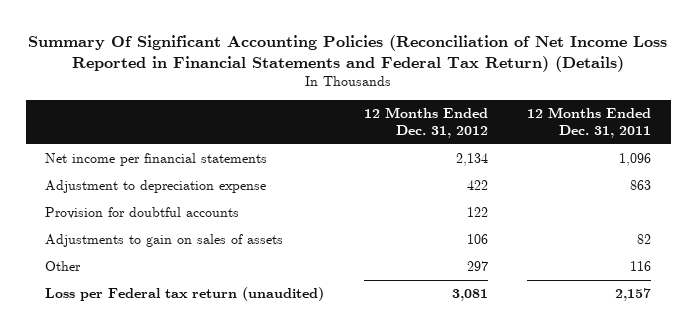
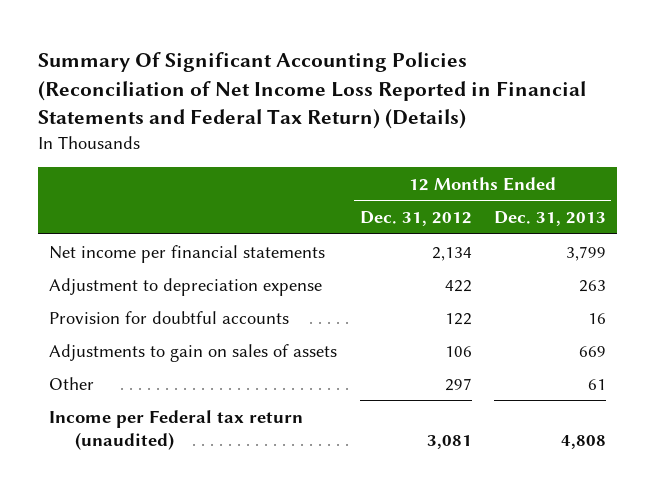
[527,106,652,138] 12 Months Ended Dec. 31, 2011 -> none
none -> [493,211,606,227] Dec. 31, 2013
[45,286,325,301] Loss per Federal tax return (unaudited) -> [49,409,304,450] Income per Federal tax return (unaudited)

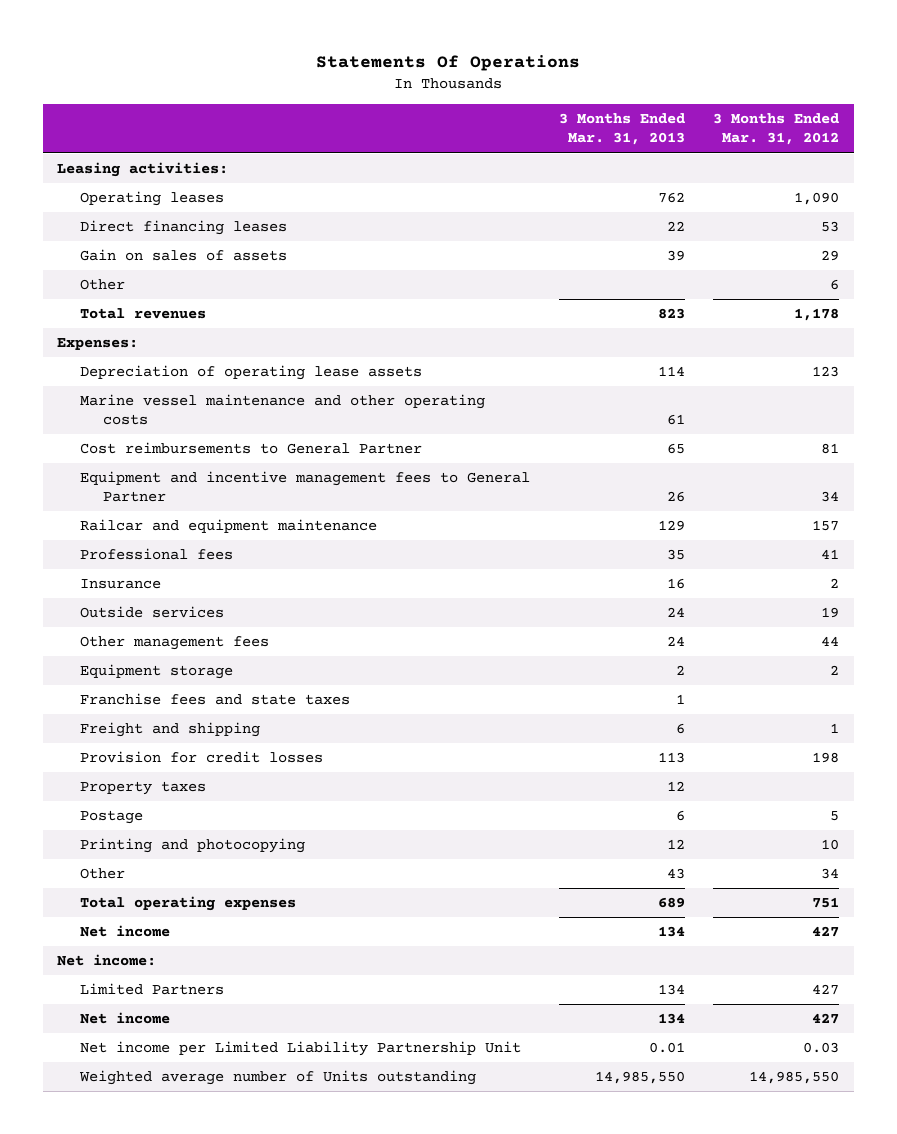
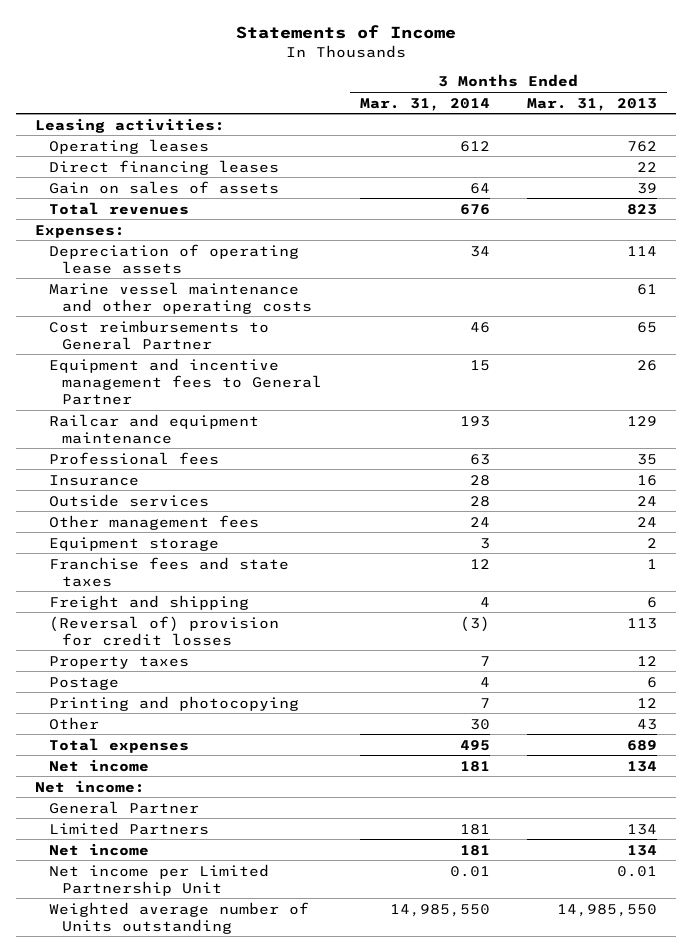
[316,55,581,72] Statements Of Operations -> [236,25,457,40] Statements of Income
[713,113,840,146] 3 Months Ended Mar. 31, 2012 -> none
none -> [359,97,490,111] Mar. 31, 2014
[80,279,126,291] Other -> none
[80,751,324,764] Provision for credit losses -> [48,615,279,646] (Reversal of) provision for credit losses
[80,896,297,912] Total operating expenses -> [48,737,189,753] Total expenses
none -> [48,800,199,814] General Partner
[80,1041,522,1057] Net income per Limited Liability Partnership Unit -> [48,863,269,896] Net income per Limited Partnership Unit

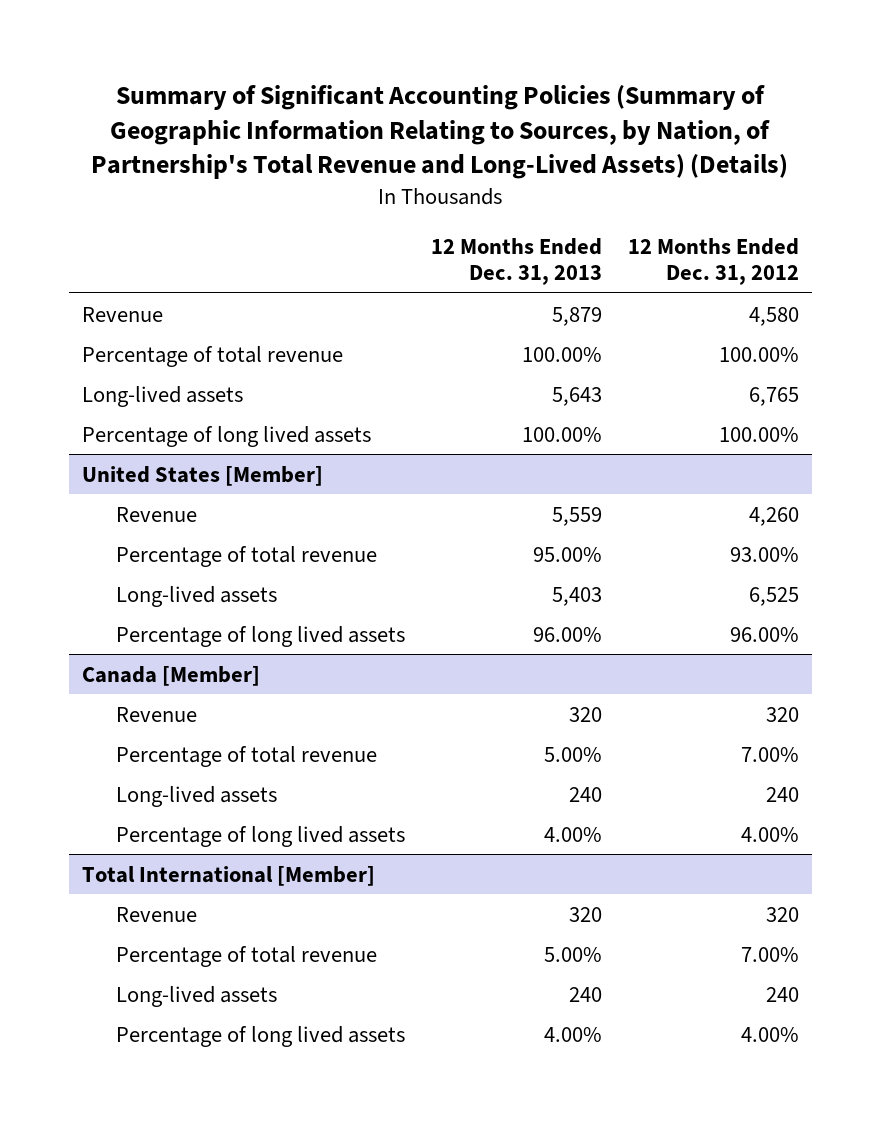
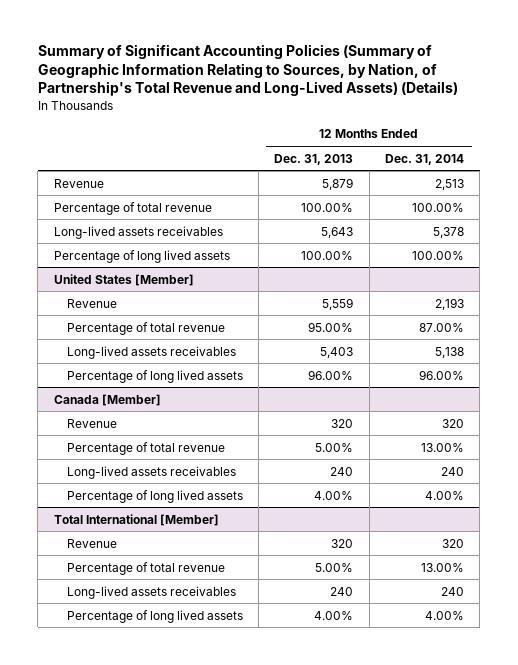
[628,237,800,286] 12 Months Ended Dec. 31, 2012 -> none
none -> [384,153,464,165] Dec. 31, 2014
[81,385,243,407] Long-lived assets -> [53,225,223,239] Long-lived assets receivables
[116,585,278,607] Long-lived assets -> [66,345,236,359] Long-lived assets receivables
[116,785,278,807] Long-lived assets -> [66,465,236,479] Long-lived assets receivables
[116,985,278,1007] Long-lived assets -> [66,585,236,599] Long-lived assets receivables

